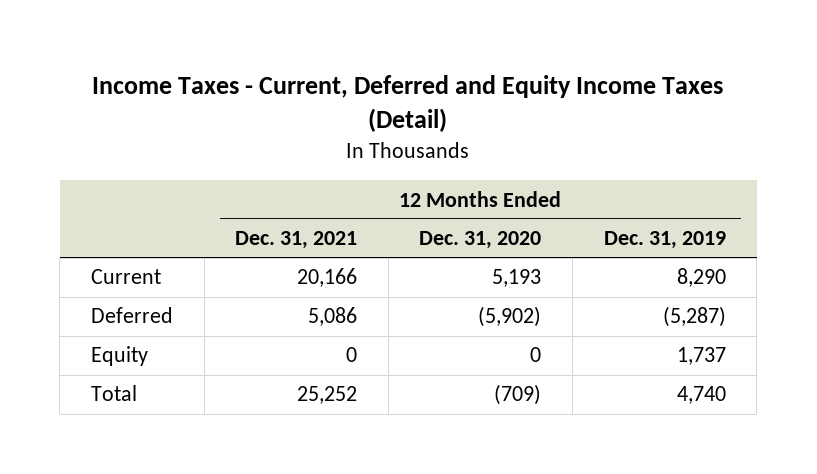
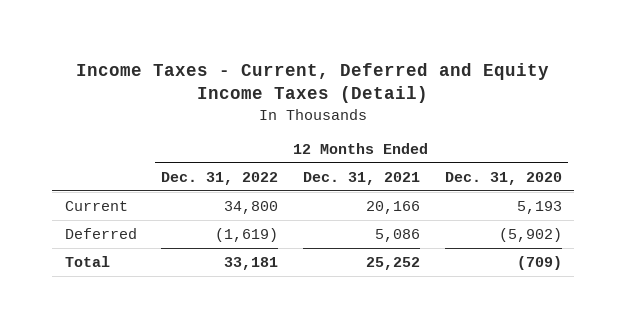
[603,231,726,250] Dec. 31, 2019 -> none
none -> [161,171,279,185] Dec. 31, 2022
[90,346,148,367] Equity -> none

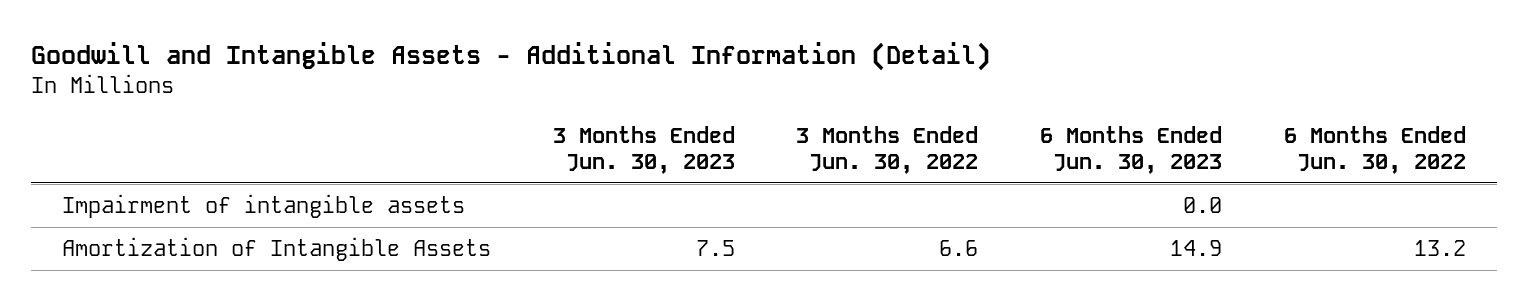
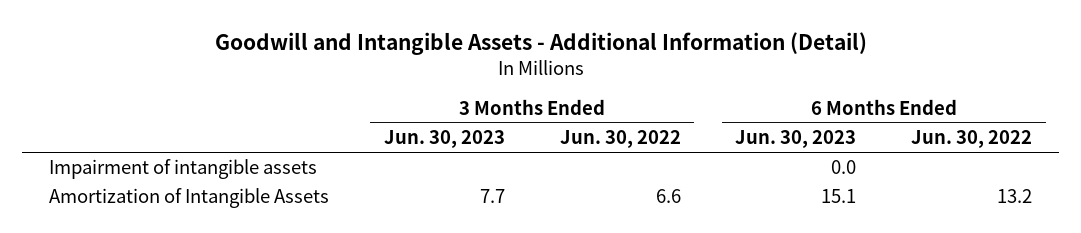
[695,239,735,256] 7.5 -> [479,189,505,204] 7.7
[1170,239,1223,256] 14.9 -> [821,189,857,204] 15.1

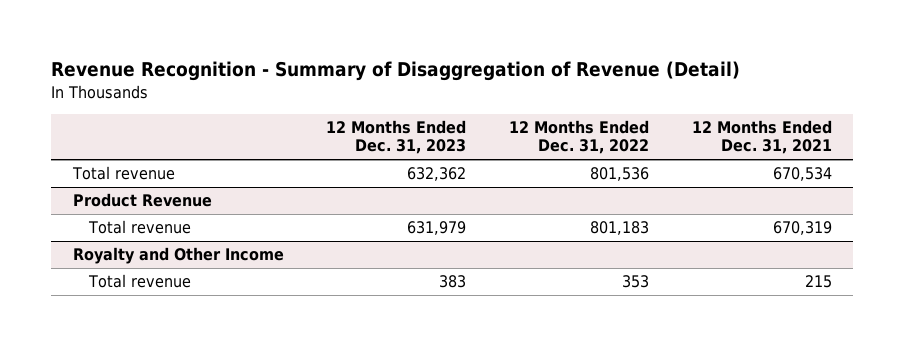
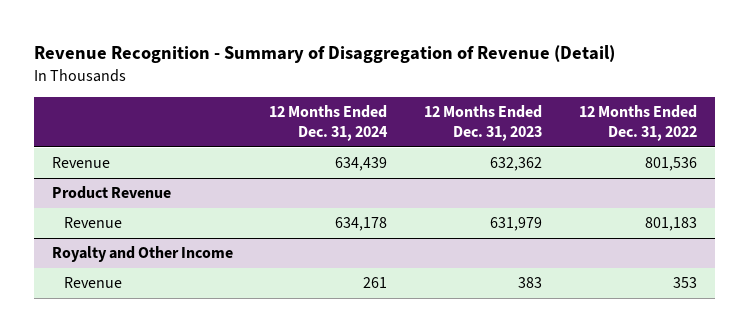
[691,120,832,155] 12 Months Ended Dec. 31, 2021 -> none
none -> [269,105,389,141] 12 Months Ended Dec. 31, 2024
[71,166,175,181] Total revenue -> [51,157,110,169] Revenue
[88,220,192,235] Total revenue -> [63,217,122,229] Revenue
[88,274,192,289] Total revenue -> [63,277,122,289] Revenue

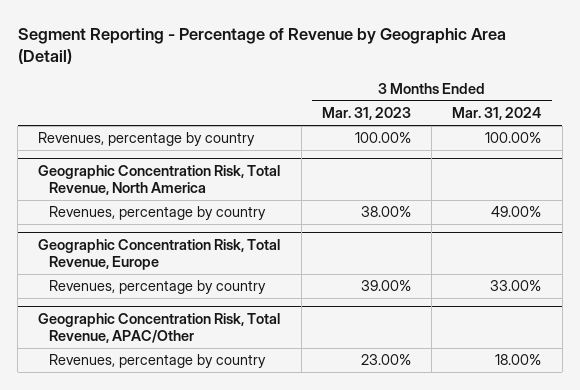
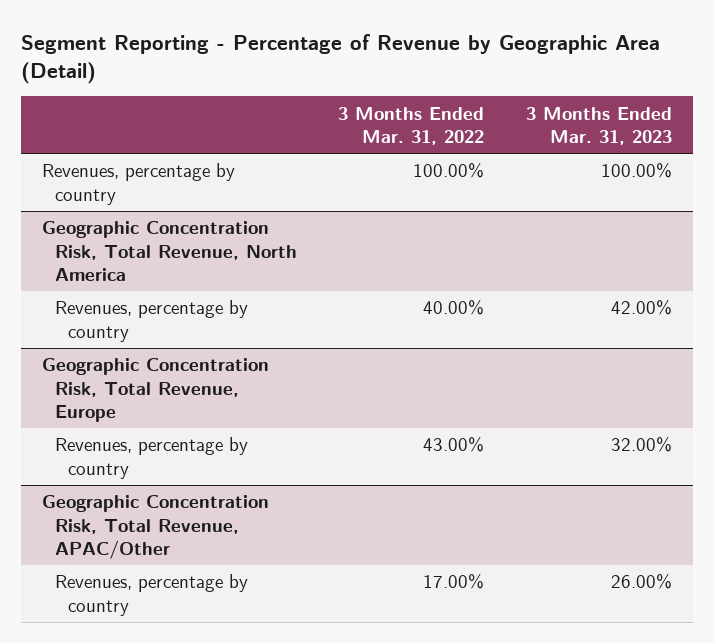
[452,107,542,121] Mar. 31, 2024 -> none
none -> [338,106,485,145] 3 Months Ended Mar. 31, 2022
[360,206,411,218] 38.00% -> [610,299,672,316] 42.00%
[360,280,411,292] 39.00% -> [610,436,672,453] 32.00%
[360,354,411,366] 23.00% -> [610,573,672,590] 26.00%

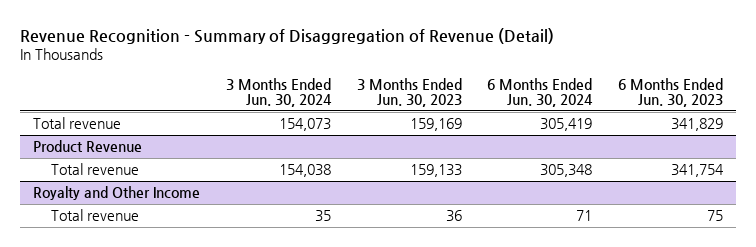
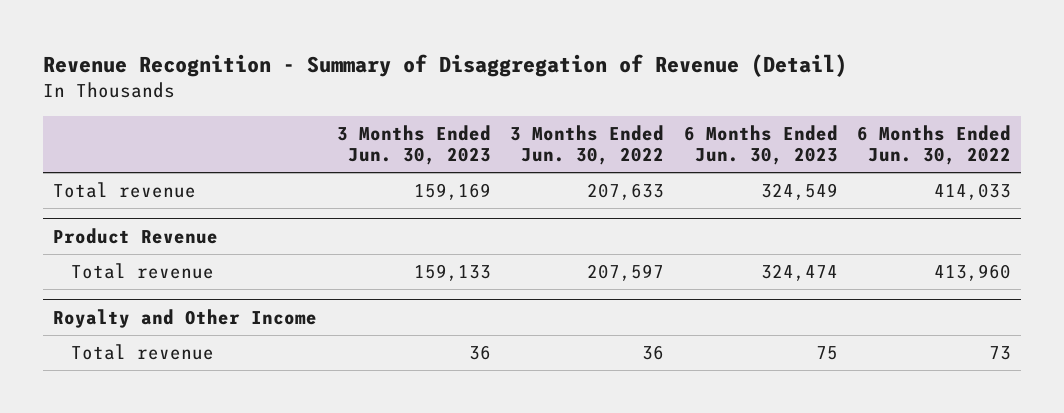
[225,77,332,108] 3 Months Ended Jun. 30, 2024 -> none
[487,77,594,108] 6 Months Ended Jun. 30, 2024 -> none
none -> [510,124,665,166] 3 Months Ended Jun. 30, 2022
none -> [857,124,1012,166] 6 Months Ended Jun. 30, 2022
[670,118,723,132] 341,829 -> [760,183,838,201] 324,549
[670,164,724,178] 341,754 -> [760,264,838,282] 324,474

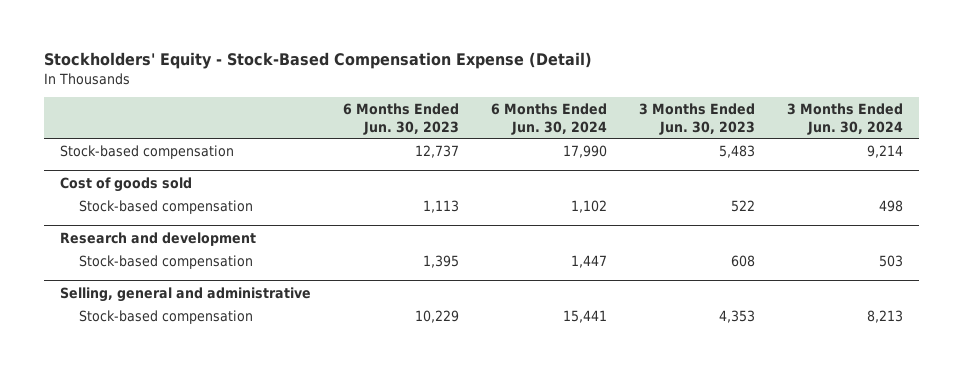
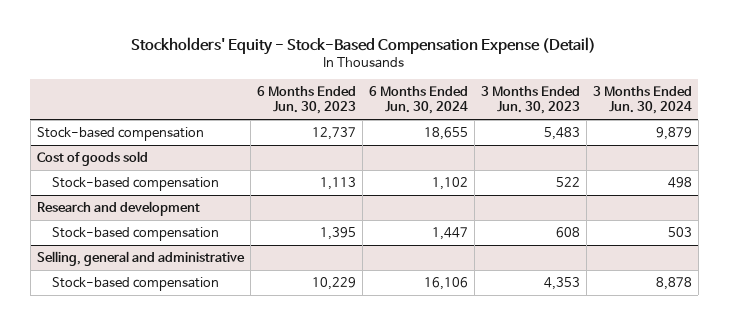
[562,144,607,158] 17,990 -> [423,126,468,140] 18,655
[866,144,903,158] 9,214 -> [655,126,692,140] 9,879
[562,309,607,323] 15,441 -> [423,276,468,290] 16,106
[866,309,903,323] 8,213 -> [655,276,692,290] 8,878

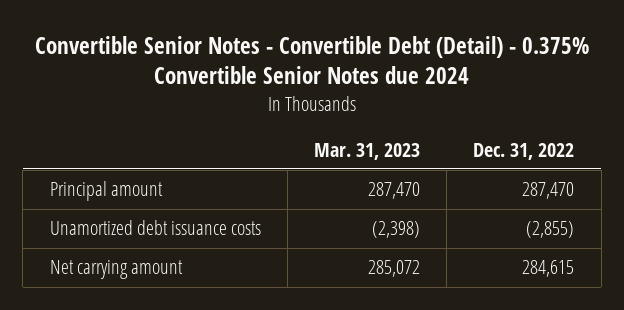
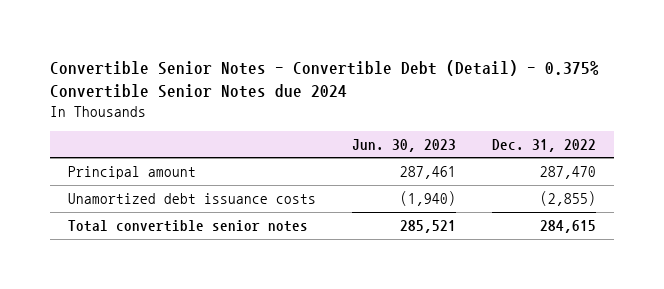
[313,142,420,160] Mar. 31, 2023 -> none
none -> [351,138,456,152] Jun. 30, 2023
[49,260,183,280] Net carrying amount -> [67,220,308,233] Total convertible senior notes

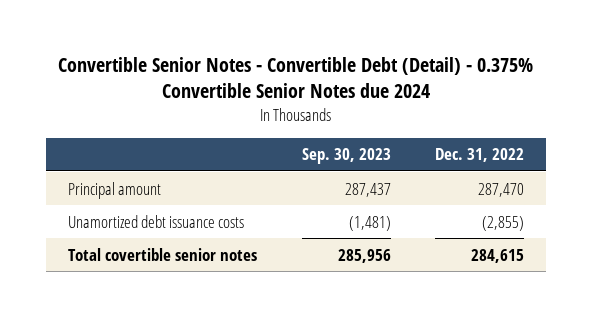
[351,138,456,152] Jun. 30, 2023 -> none
none -> [301,148,391,165] Sep. 30, 2023
[67,220,308,233] Total convertible senior notes -> [68,247,258,261] Total covertible senior notes

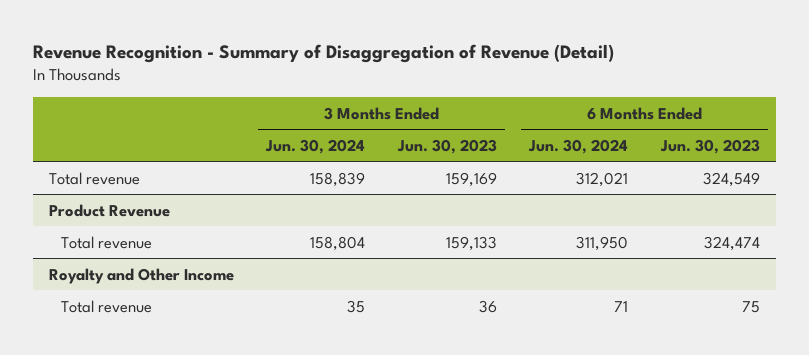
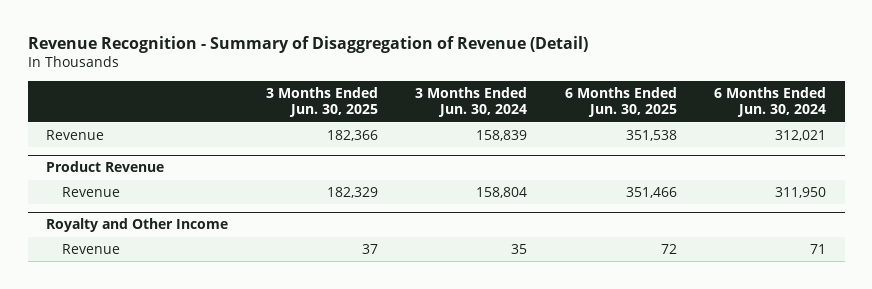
[396,138,497,154] Jun. 30, 2023 -> none
[659,138,760,154] Jun. 30, 2023 -> none
none -> [265,86,378,118] 3 Months Ended Jun. 30, 2025
none -> [564,86,677,118] 6 Months Ended Jun. 30, 2025
[48,171,140,185] Total revenue -> [46,130,105,141] Revenue
[61,235,153,249] Total revenue -> [61,187,120,198] Revenue
[61,299,153,313] Total revenue -> [61,244,120,255] Revenue

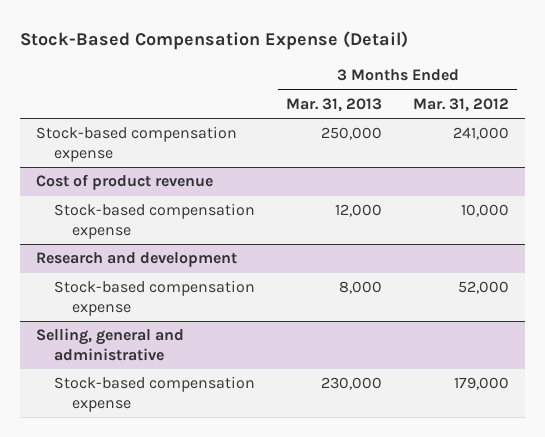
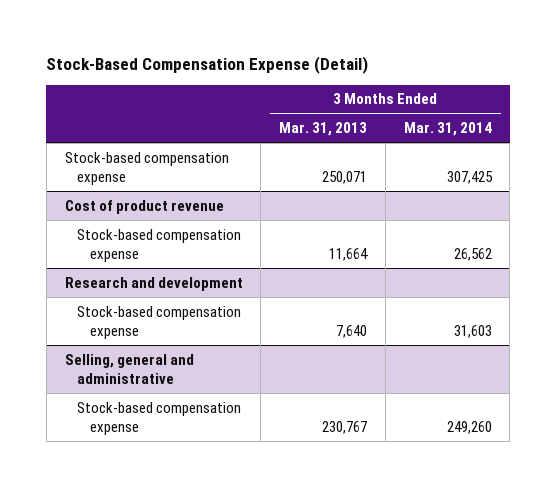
[413,97,510,112] Mar. 31, 2012 -> none
none -> [403,122,492,137] Mar. 31, 2014
[320,127,382,141] 250,000 -> [322,171,368,185] 250,071
[334,204,382,218] 12,000 -> [329,248,369,262] 11,664
[338,281,382,295] 8,000 -> [336,325,368,339] 7,640
[320,377,382,391] 230,000 -> [322,421,368,435] 230,767

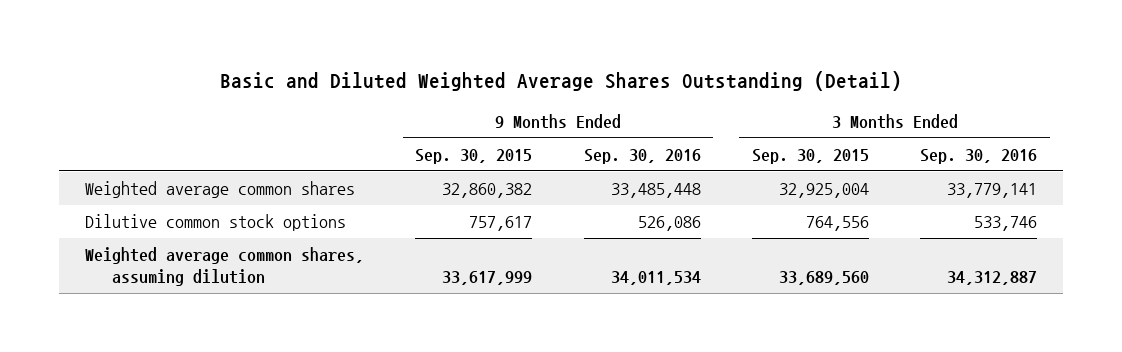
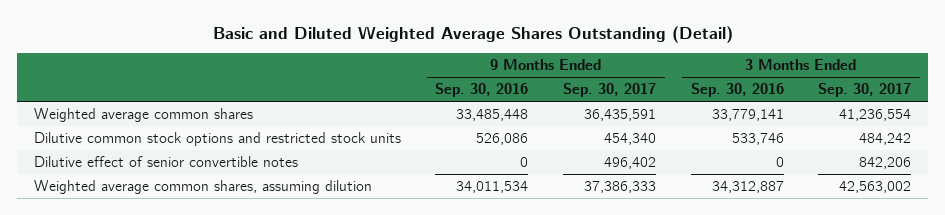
[415,149,533,165] Sep. 30, 2015 -> none
[751,149,869,165] Sep. 30, 2015 -> none
none -> [563,83,657,98] Sep. 30, 2017
none -> [818,83,912,98] Sep. 30, 2017
[85,214,347,232] Dilutive common stock options -> [33,131,401,146] Dilutive common stock options and restricted stock units
none -> [33,155,298,167] Dilutive effect of senior convertible notes

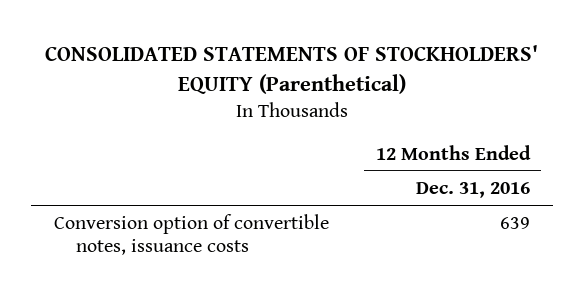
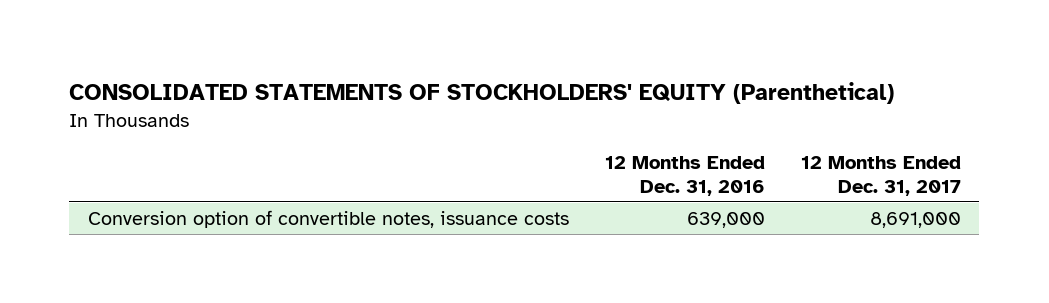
none -> [800,156,961,196] 12 Months Ended Dec. 31, 2017
[499,217,530,230] 639 -> [686,212,765,229] 639,000

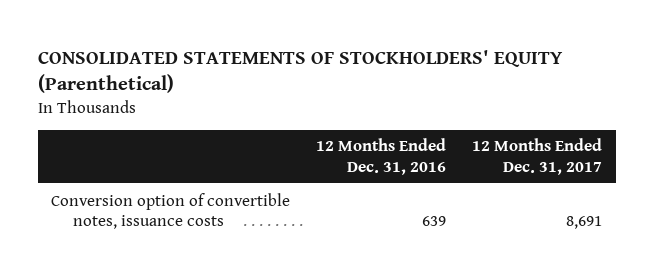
[686,212,765,229] 639,000 -> [422,216,447,227] 639
[869,212,961,229] 8,691,000 -> [566,216,603,230] 8,691

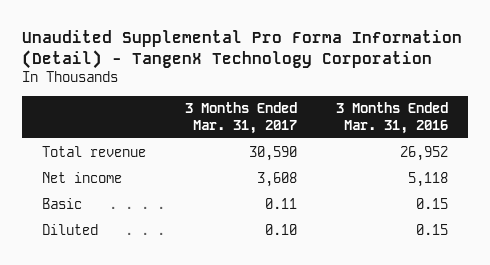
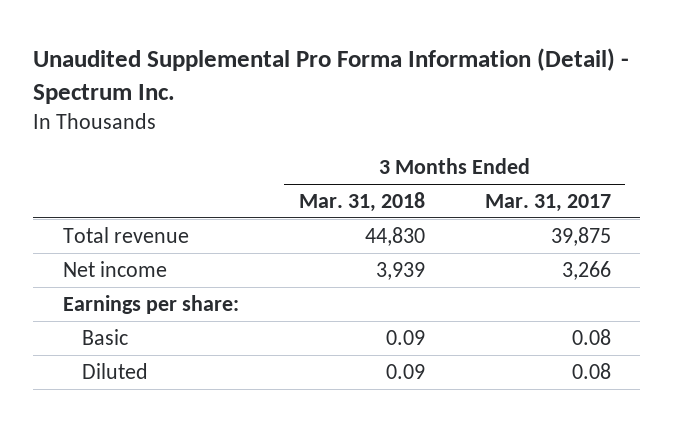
[22,30,463,70] Unaudited Supplemental Pro Forma Information (Detail) - TangenX Technology Corporation -> [33,47,630,105] Unaudited Supplemental Pro Forma Information (Detail) - Spectrum Inc.
[336,102,449,134] 3 Months Ended Mar. 31, 2016 -> none
none -> [298,192,425,213] Mar. 31, 2018
[249,145,298,161] 30,590 -> [550,226,611,246] 39,875
[257,171,298,187] 3,608 -> [561,260,611,280] 3,266
none -> [63,294,240,314] Earnings per share:
[265,197,298,209] 0.11 -> [571,328,611,345] 0.08
[265,223,298,235] 0.10 -> [571,362,611,379] 0.08

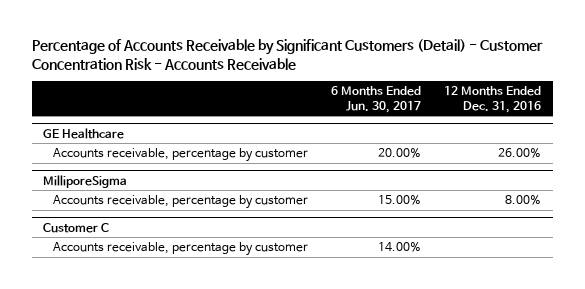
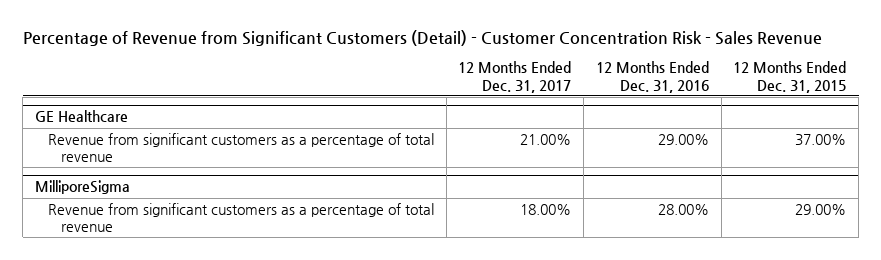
[31,39,543,71] Percentage of Accounts Receivable by Significant Customers (Detail) - Customer Concentration Risk - Accounts Receivable -> [22,30,822,47] Percentage of Revenue from Significant Customers (Detail) - Customer Concentration Risk - Sales Revenue
[331,86,422,113] 6 Months Ended Jun. 30, 2017 -> none
none -> [458,61,572,93] 12 Months Ended Dec. 31, 2017
none -> [733,61,847,93] 12 Months Ended Dec. 31, 2015
[52,148,308,163] Accounts receivable, percentage by customer -> none
none -> [47,132,434,162] Revenue from significant customers as a percentage of total revenue
[52,195,308,210] Accounts receivable, percentage by customer -> none
[43,222,110,233] Customer C -> none
[52,242,308,257] Accounts receivable, percentage by customer -> none
none -> [47,202,434,232] Revenue from significant customers as a percentage of total revenue

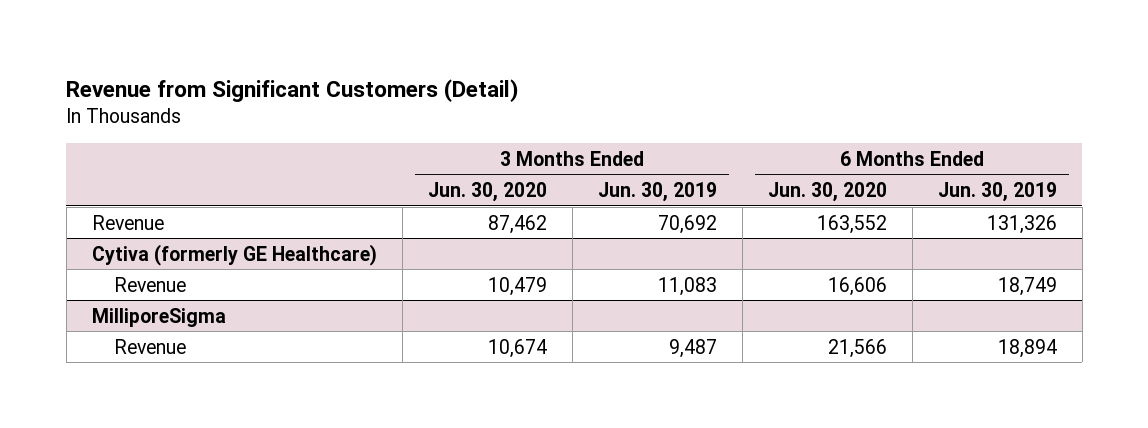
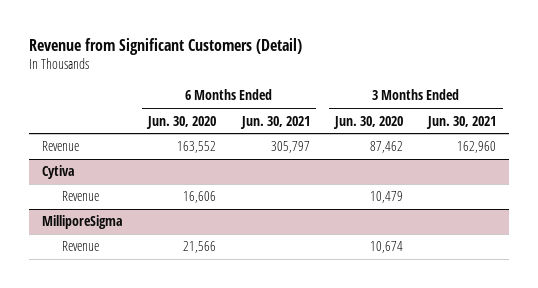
[597,182,717,203] Jun. 30, 2019 -> none
[937,182,1057,203] Jun. 30, 2019 -> none
none -> [239,115,310,129] Jun. 30, 2021
none -> [426,115,497,129] Jun. 30, 2021
[91,243,377,266] Cytiva (formerly GE Healthcare) -> [41,165,75,180] Cytiva

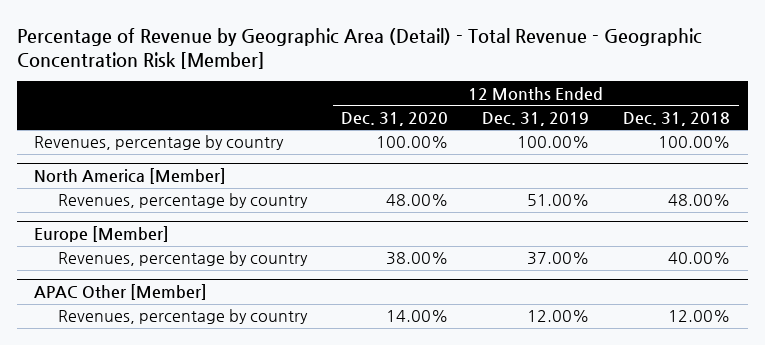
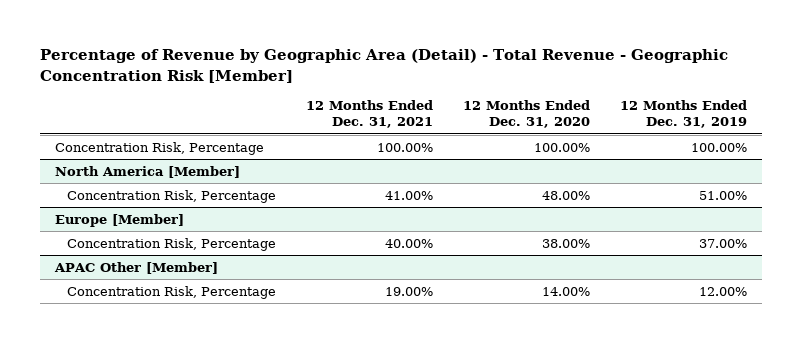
[623,111,731,126] Dec. 31, 2018 -> none
none -> [305,100,433,129] 12 Months Ended Dec. 31, 2021
[34,135,285,151] Revenues, percentage by country -> [55,141,265,155] Concentration Risk, Percentage
[58,193,309,209] Revenues, percentage by country -> [66,189,276,203] Concentration Risk, Percentage
[58,251,309,267] Revenues, percentage by country -> [66,237,276,251] Concentration Risk, Percentage
[58,309,309,325] Revenues, percentage by country -> [66,285,276,299] Concentration Risk, Percentage

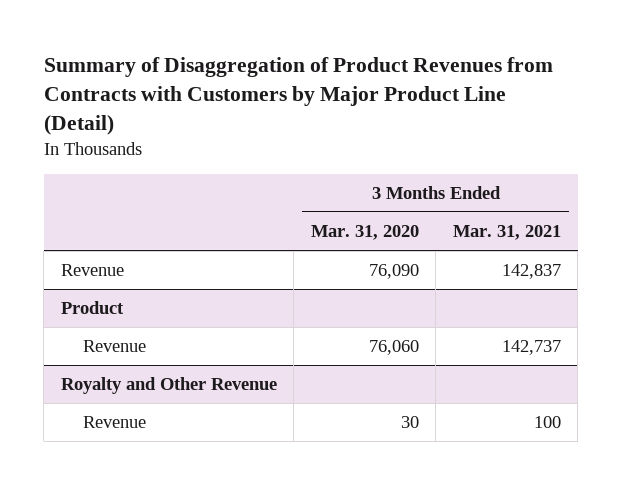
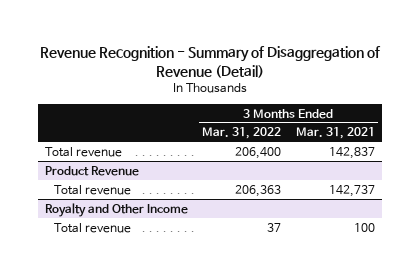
[43,57,553,135] Summary of Disaggregation of Product Revenues from Contracts with Customers by Major Product Line (Detail) -> [39,45,381,78] Revenue Recognition - Summary of Disaggregation of Revenue (Detail)
[310,225,419,241] Mar. 31, 2020 -> none
none -> [202,127,282,140] Mar. 31, 2022
[60,264,124,277] Revenue -> [45,146,123,157] Total revenue
[60,301,124,315] Product -> [45,165,140,176] Product Revenue
[82,340,146,353] Revenue -> [54,184,132,195] Total revenue
[60,377,277,395] Royalty and Other Revenue -> [45,202,189,217] Royalty and Other Income
[82,416,146,429] Revenue -> [54,222,132,233] Total revenue

